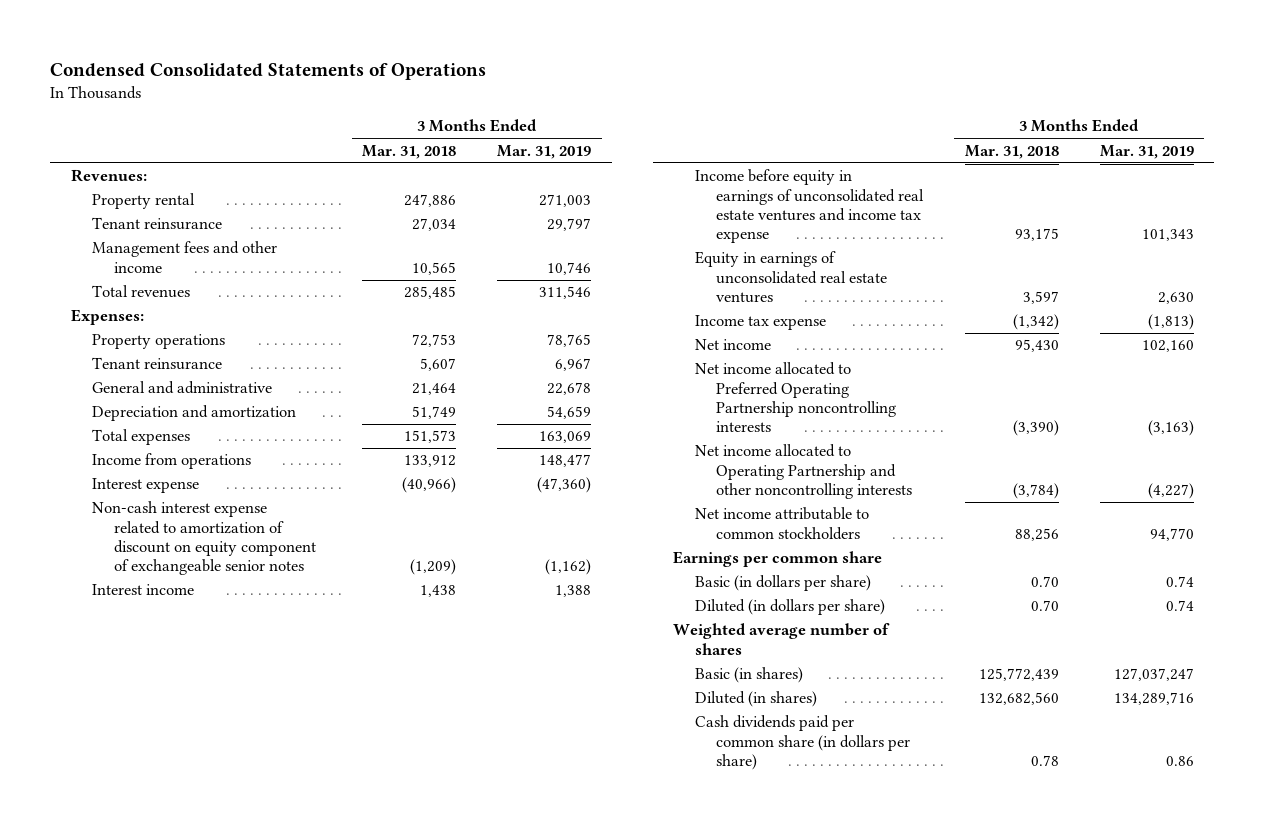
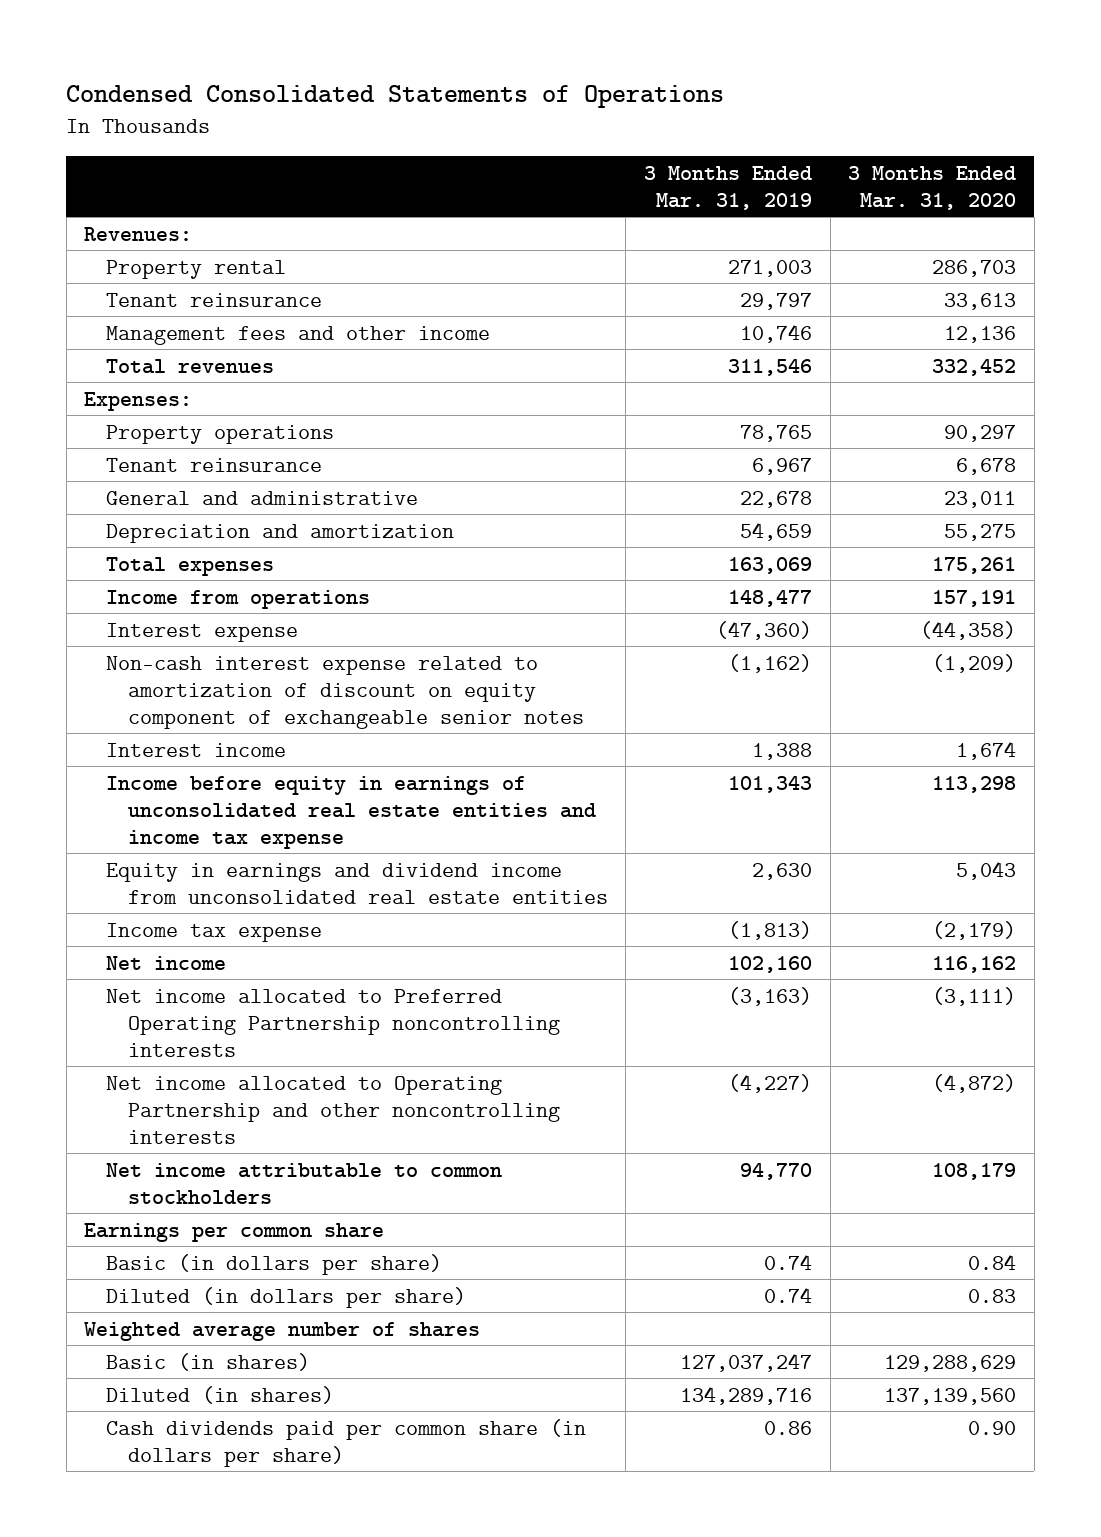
[362,144,457,159] Mar. 31, 2018 -> none
none -> [848,165,1017,210] 3 Months Ended Mar. 31, 2020
[694,169,925,244] Income before equity in earnings of unconsolidated real estate ventures and income tax expense -> [106,775,596,849] Income before equity in earnings of unconsolidated real estate entities and income tax expense
[694,251,888,304] Equity in earnings of unconsolidated real estate ventures -> [106,862,608,904] Equity in earnings and dividend income from unconsolidated real estate entities

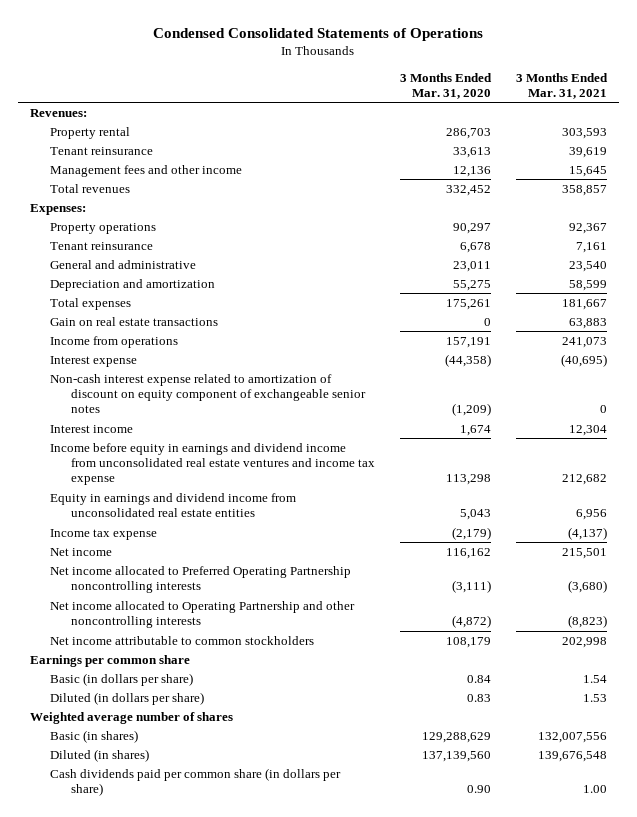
[644,165,813,210] 3 Months Ended Mar. 31, 2019 -> none
none -> [515,72,608,100] 3 Months Ended Mar. 31, 2021
none -> [50,316,219,326] Gain on real estate transactions
[106,775,596,849] Income before equity in earnings of unconsolidated real estate entities and income tax expense -> [50,442,375,486] Income before equity in earnings and dividend income from unconsolidated real estate ventures and income tax expense

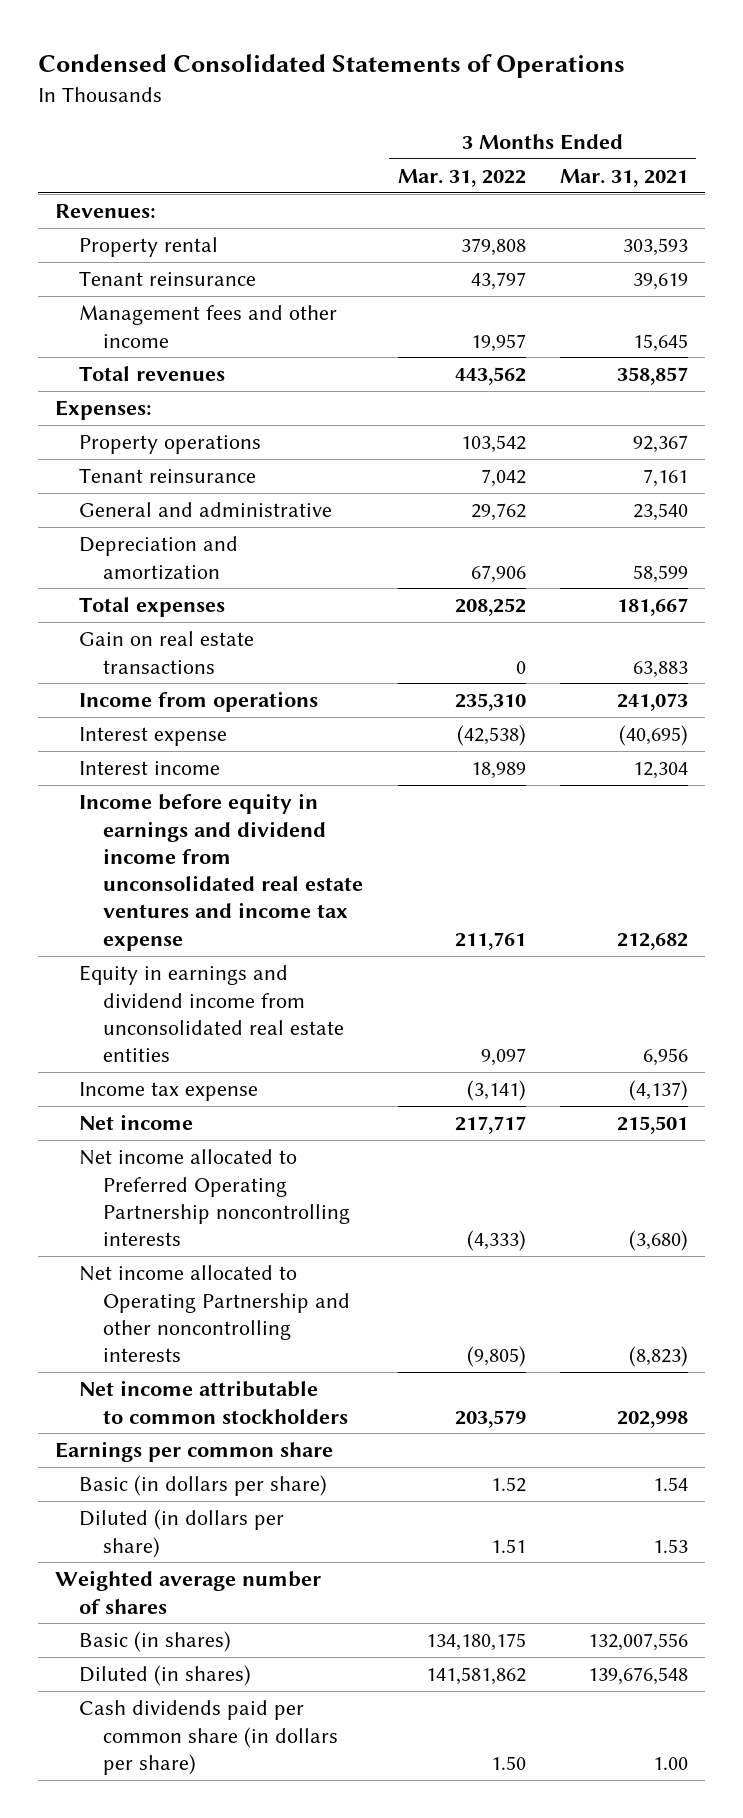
[399,72,492,100] 3 Months Ended Mar. 31, 2020 -> none
none -> [397,168,526,187] Mar. 31, 2022
[50,373,366,414] Non-cash interest expense related to amortization of discount on equity component of exchangeable senior notes -> none

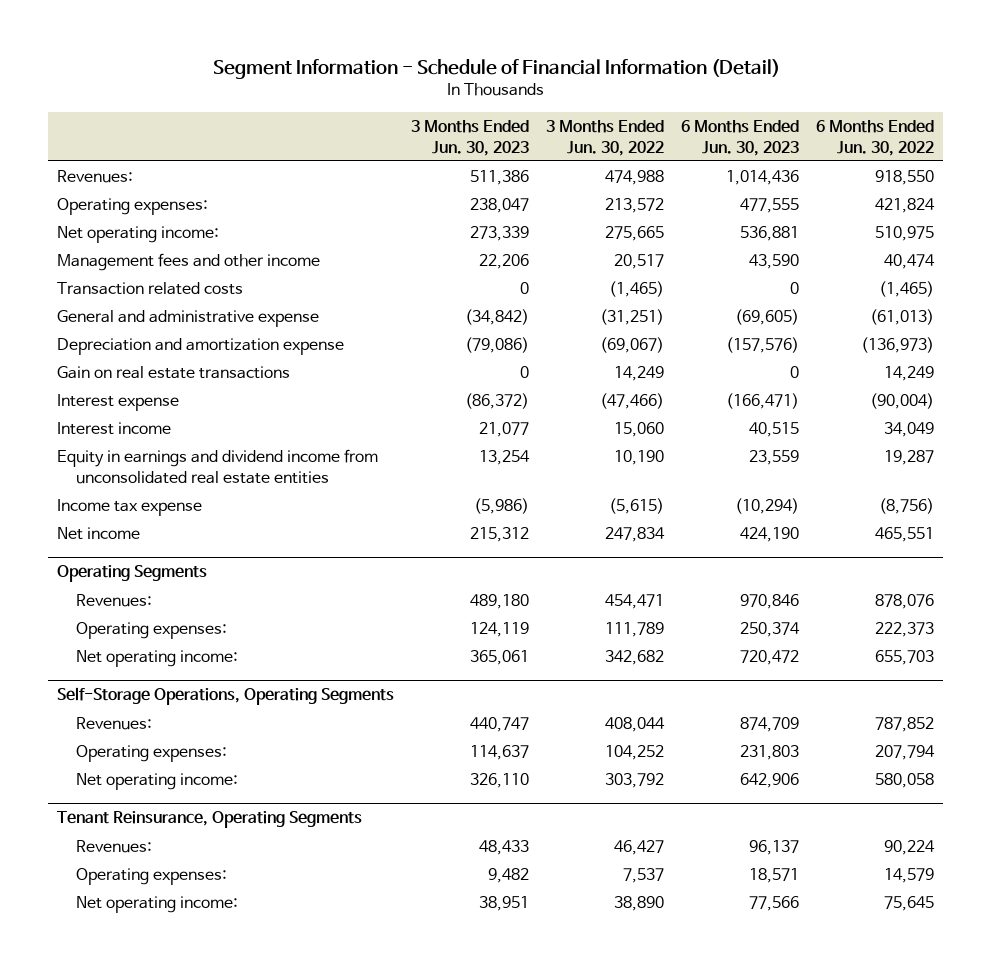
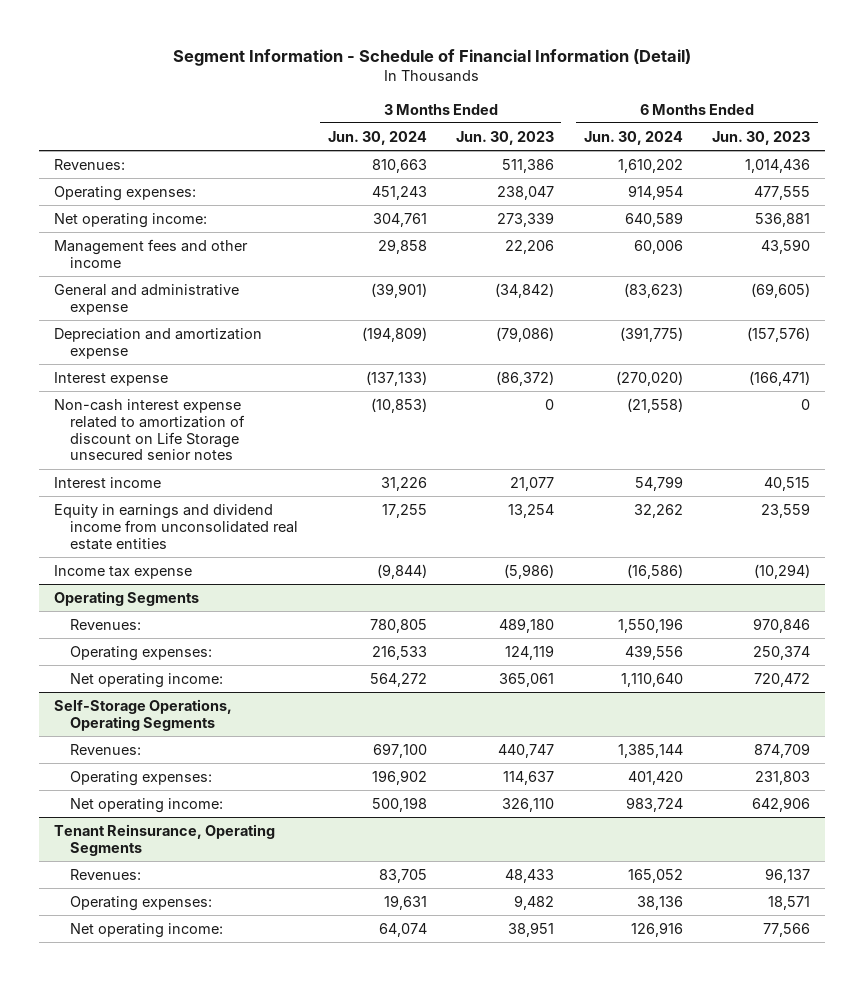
[546,119,665,156] 3 Months Ended Jun. 30, 2022 -> none
[816,119,935,156] 6 Months Ended Jun. 30, 2022 -> none
none -> [327,130,427,145] Jun. 30, 2024
none -> [583,130,683,145] Jun. 30, 2024
[56,281,243,295] Transaction related costs -> none
[56,365,290,379] Gain on real estate transactions -> none
none -> [53,398,246,461] Non-cash interest expense related to amortization of discount on Life Storage unsecured senior notes
[56,526,140,540] Net income -> none

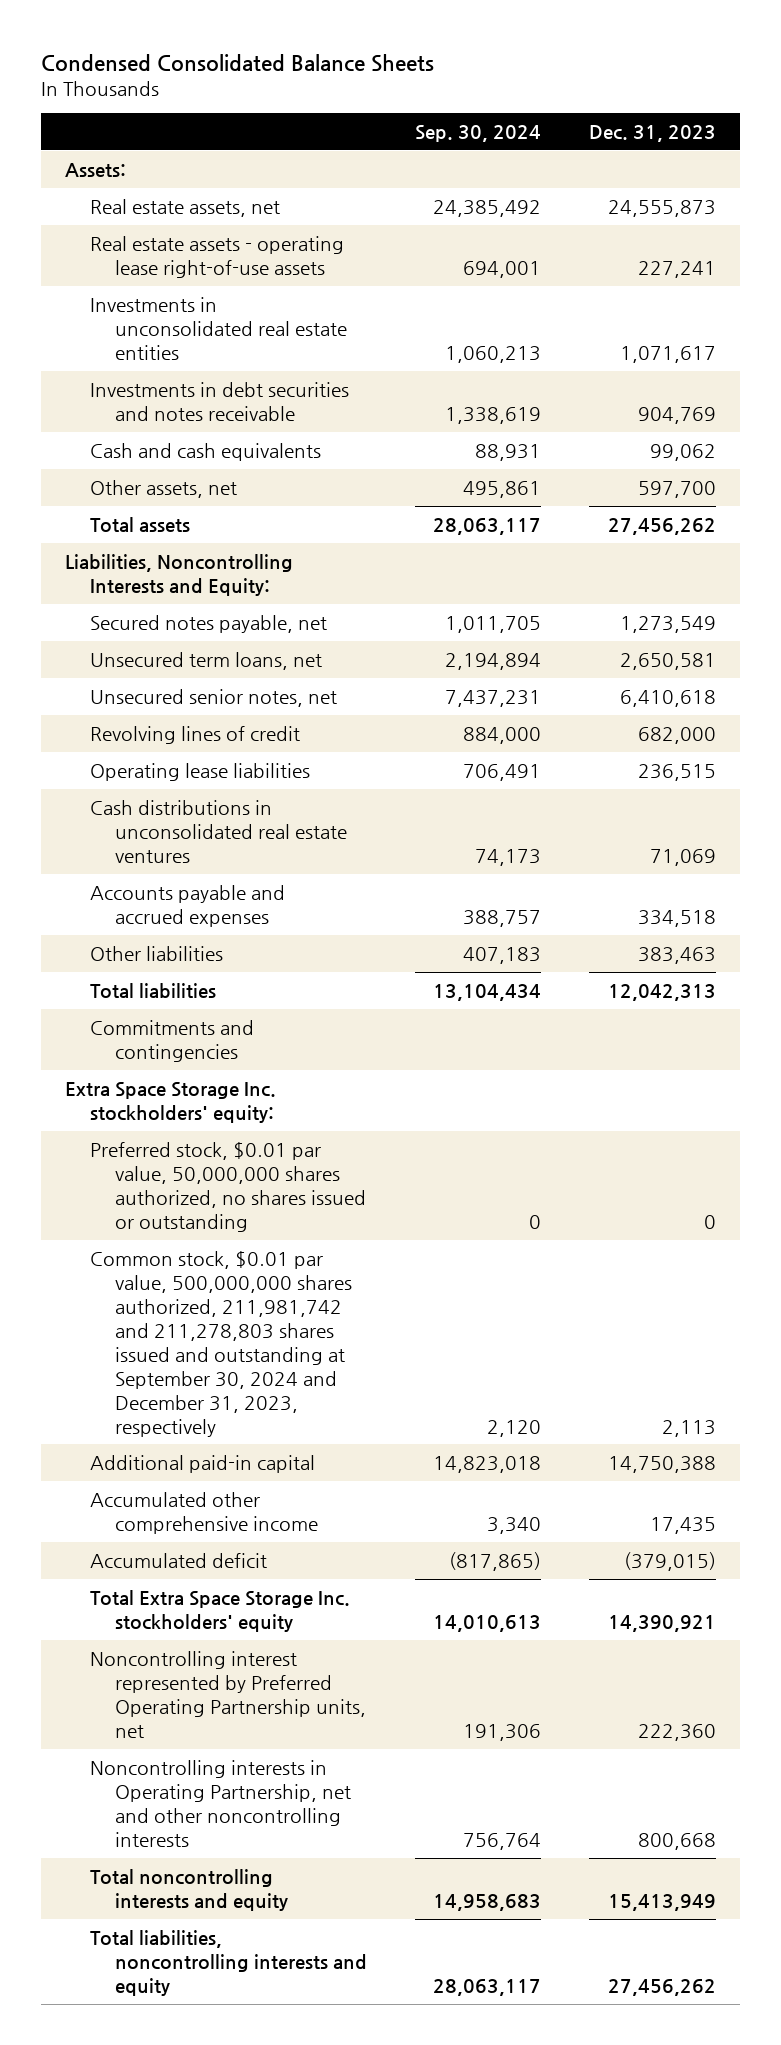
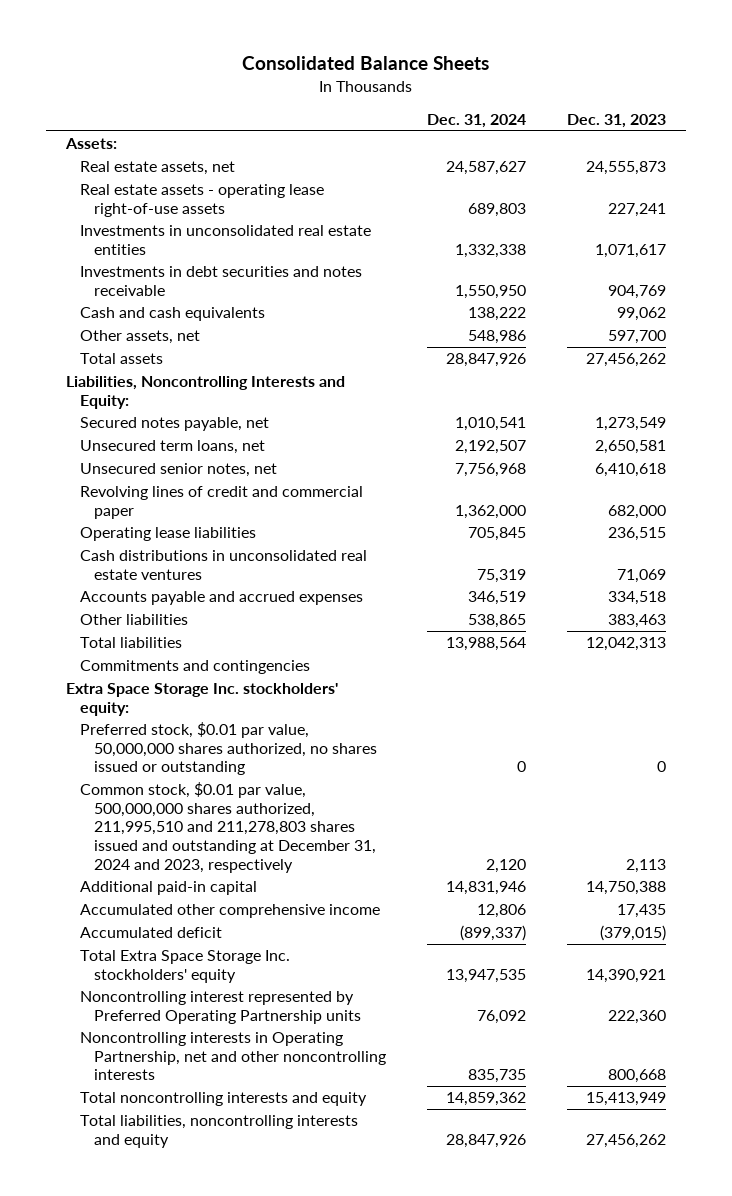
[41,53,435,72] Condensed Consolidated Balance Sheets -> [241,56,489,71] Consolidated Balance Sheets
[414,125,541,143] Sep. 30, 2024 -> none
none -> [427,113,527,128] Dec. 31, 2024
[90,725,301,744] Revolving lines of credit -> [80,486,364,519] Revolving lines of credit and commercial paper
[90,1250,352,1437] Common stock, $0.01 par value, 500,000,000 shares authorized, 211,981,742 and 211,278,803 shares issued and outstanding at September 30, 2024 and December 31, 2023, respectively -> [80,782,377,873] Common stock, $0.01 par value, 500,000,000 shares authorized, 211,995,510 and 211,278,803 shares issued and outstanding at December 31, 2024 and 2023, respectively
[90,1650,366,1738] Noncontrolling interest represented by Preferred Operating Partnership units, net -> [80,991,362,1024] Noncontrolling interest represented by Preferred Operating Partnership units

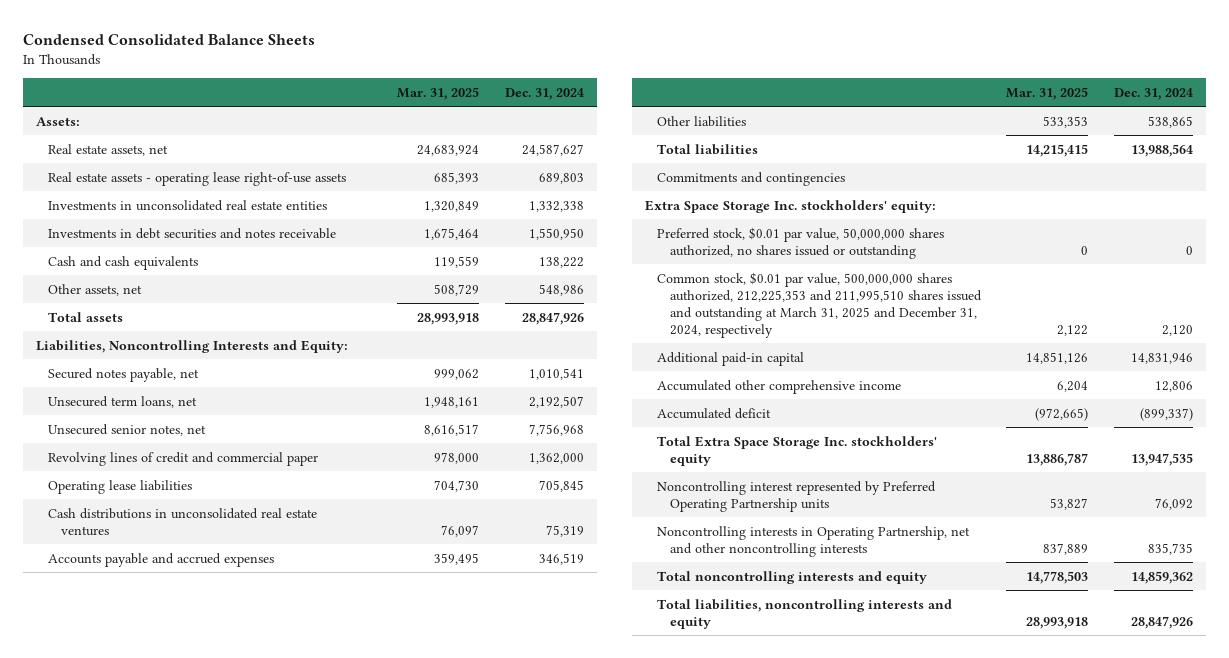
[241,56,489,71] Consolidated Balance Sheets -> [23,34,316,46] Condensed Consolidated Balance Sheets
[566,113,666,128] Dec. 31, 2023 -> none
none -> [397,86,480,100] Mar. 31, 2025
[80,782,377,873] Common stock, $0.01 par value, 500,000,000 shares authorized, 211,995,510 and 211,278,803 shares issued and outstanding at December 31, 2024 and 2023, respectively -> [657,271,982,339] Common stock, $0.01 par value, 500,000,000 shares authorized, 212,225,353 and 211,995,510 shares issued and outstanding at March 31, 2025 and December 31, 2024, respectively

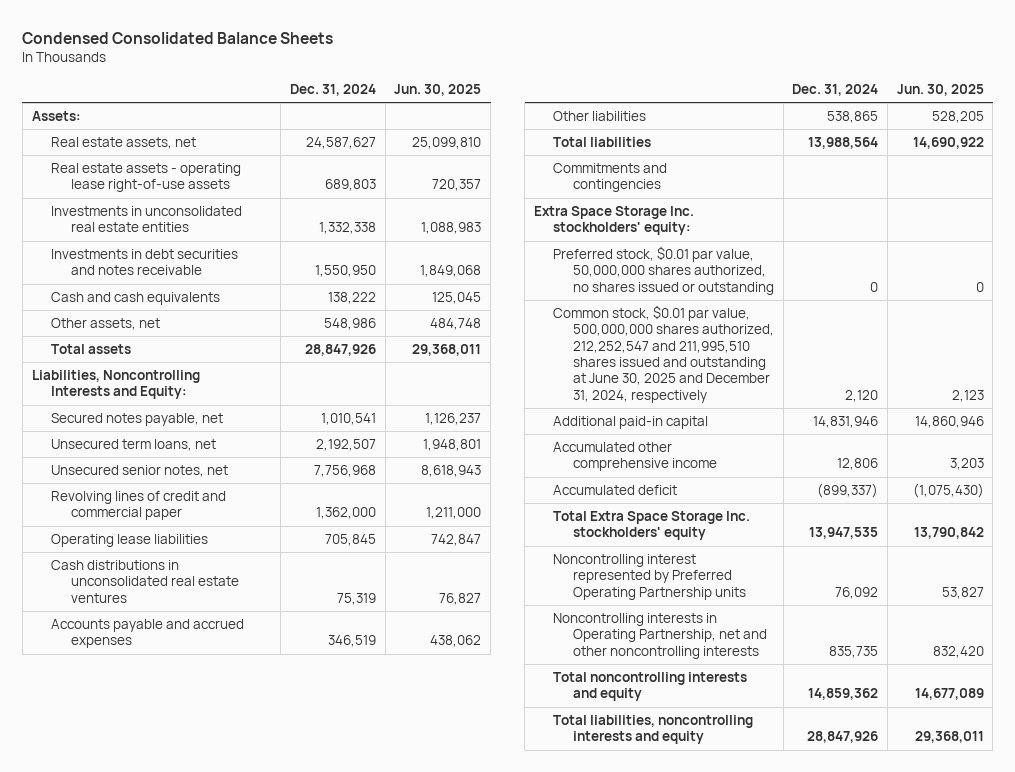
[397,86,480,100] Mar. 31, 2025 -> none
none -> [394,83,482,96] Jun. 30, 2025
[657,271,982,339] Common stock, $0.01 par value, 500,000,000 shares authorized, 212,225,353 and 211,995,510 shares issued and outstanding at March 31, 2025 and December 31, 2024, respectively -> [553,305,774,403] Common stock, $0.01 par value, 500,000,000 shares authorized, 212,252,547 and 211,995,510 shares issued and outstanding at June 30, 2025 and December 31, 2024, respectively

